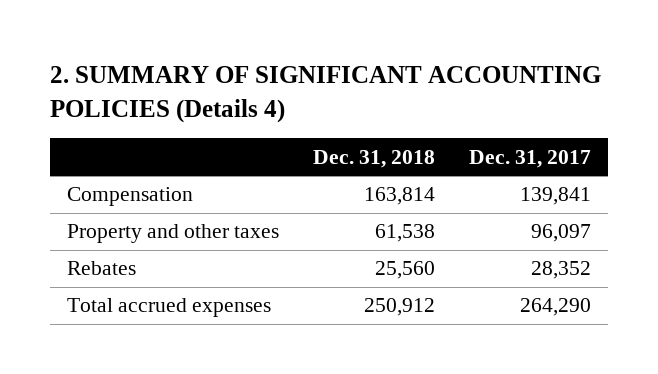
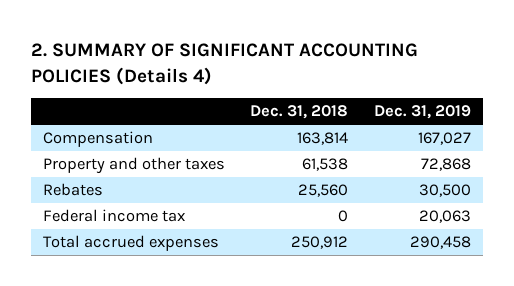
[469,149,592,168] Dec. 31, 2017 -> none
none -> [373,105,471,120] Dec. 31, 2019
none -> [43,208,186,222] Federal income tax

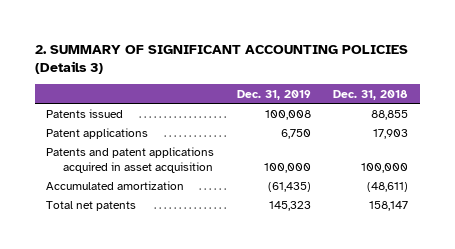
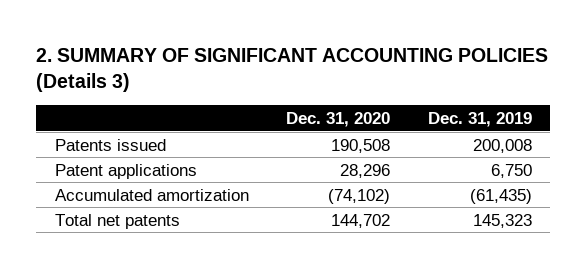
[333,90,409,101] Dec. 31, 2018 -> none
none -> [286,111,391,127] Dec. 31, 2020
[264,109,311,120] 100,008 -> [472,138,532,153] 200,008
[46,146,215,173] Patents and patent applications acquired in asset acquisition -> none

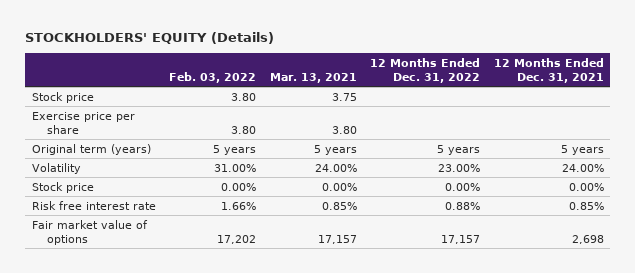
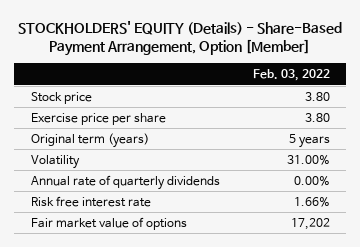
[25,32,275,45] STOCKHOLDERS' EQUITY (Details) -> [18,20,343,57] STOCKHOLDERS' EQUITY (Details) - Share-Based Payment Arrangement, Option [Member]
[269,72,357,83] Mar. 13, 2021 -> none
[370,57,481,83] 12 Months Ended Dec. 31, 2022 -> none
[493,57,604,83] 12 Months Ended Dec. 31, 2021 -> none
[31,181,94,193] Stock price -> [30,174,220,190] Annual rate of quarterly dividends

